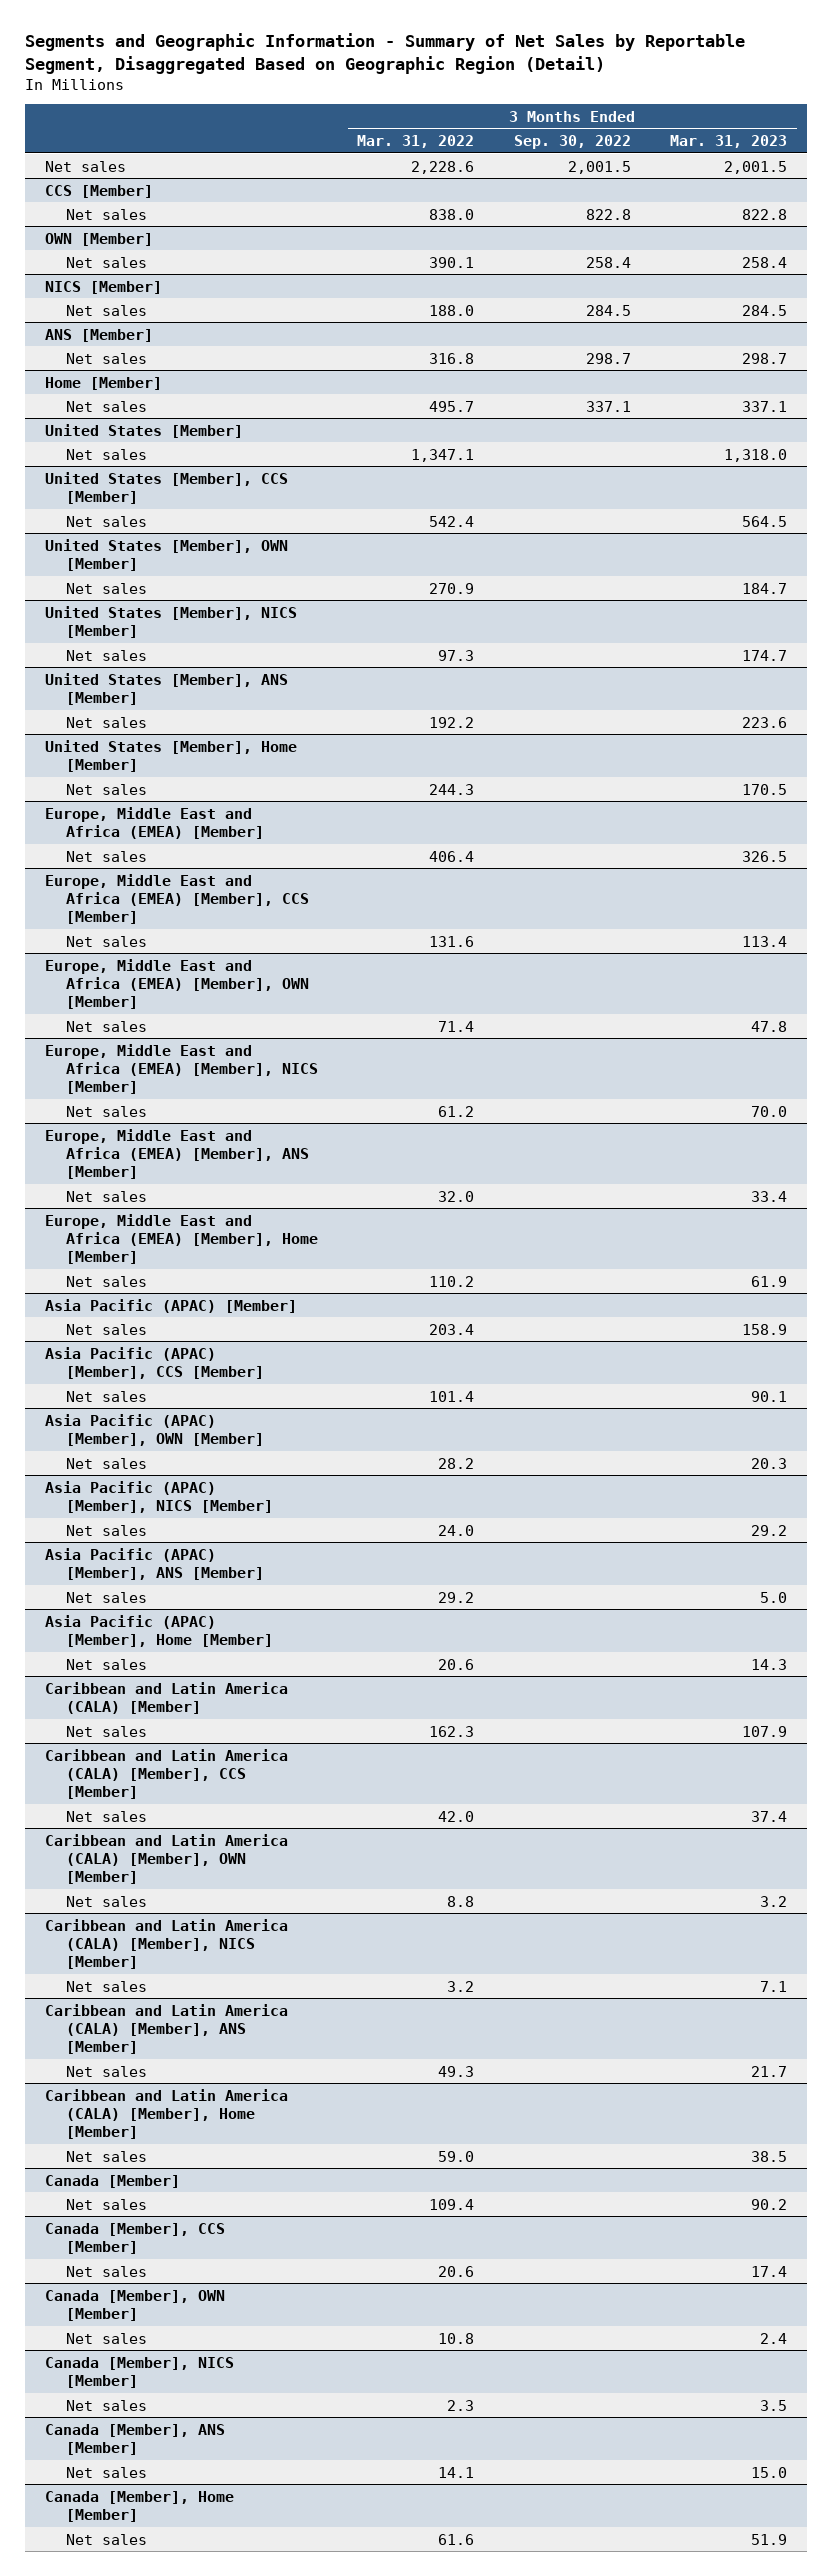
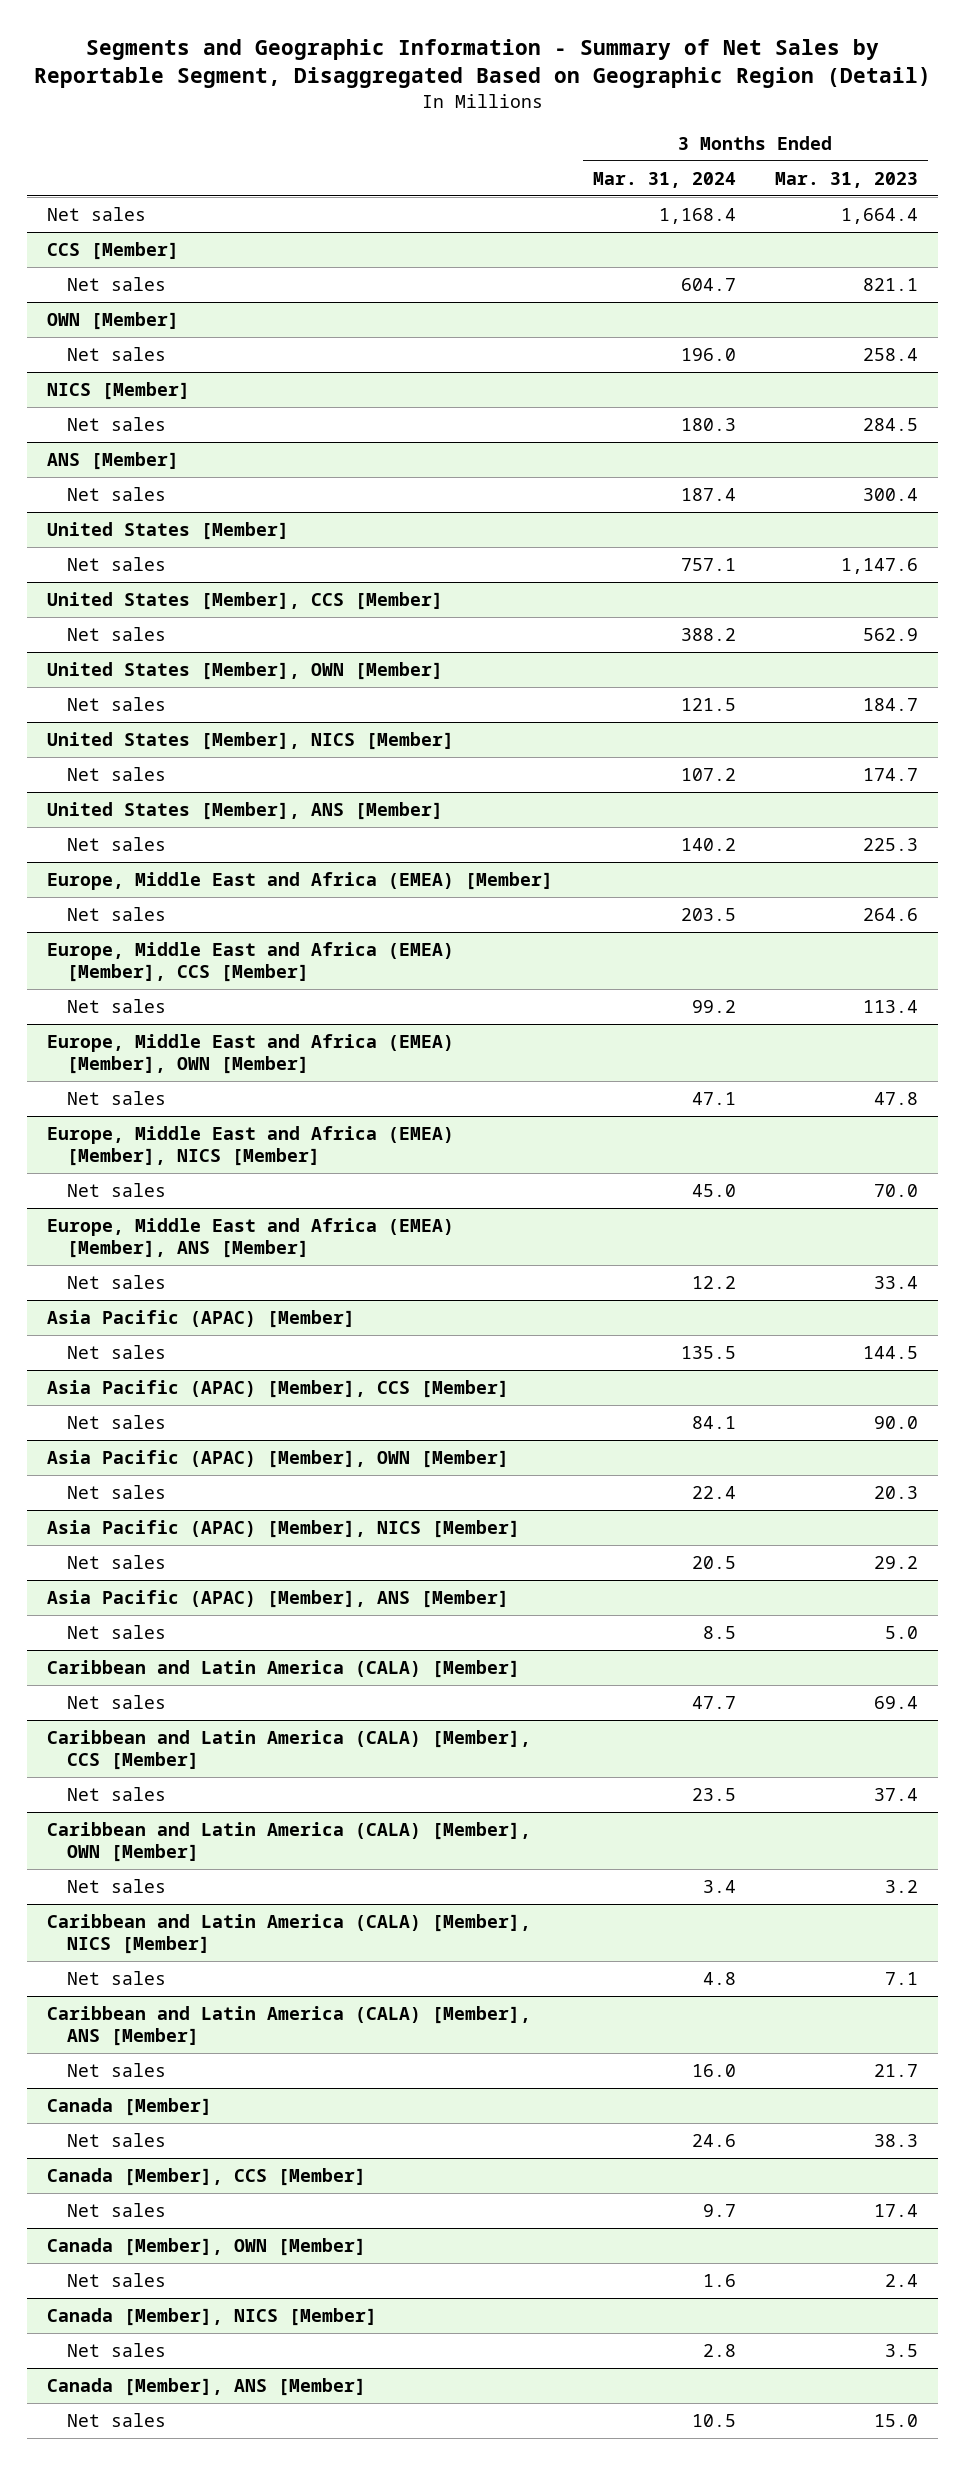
[357,135,475,149] Mar. 31, 2022 -> none
[513,135,631,150] Sep. 30, 2022 -> none
none -> [592,171,736,188] Mar. 31, 2024
[724,160,788,174] 2,001.5 -> [841,208,919,225] 1,664.4
[742,208,788,220] 822.8 -> [863,278,919,292] 821.1
[44,376,162,390] Home [Member] -> none
[66,400,148,412] Net sales -> none
[742,352,788,364] 298.7 -> [863,488,919,502] 300.4
[724,448,788,462] 1,318.0 -> [841,558,919,575] 1,147.6
[742,515,788,527] 564.5 -> [863,628,919,642] 562.9
[44,739,297,772] United States [Member], Home [Member] -> none
[66,783,148,795] Net sales -> none
[742,716,788,728] 223.6 -> [863,838,919,852] 225.3
[742,850,788,862] 326.5 -> [863,908,919,922] 264.6
[44,1213,319,1264] Europe, Middle East and Africa (EMEA) [Member], Home [Member] -> none
[66,1275,148,1287] Net sales -> none
[742,1323,788,1335] 158.9 -> [863,1346,919,1360] 144.5
[751,1390,788,1402] 90.1 -> [874,1416,919,1430] 90.0
[44,1614,274,1647] Asia Pacific (APAC) [Member], Home [Member] -> none
[66,1658,148,1670] Net sales -> none
[742,1725,788,1737] 107.9 -> [874,1696,919,1710] 69.4
[44,2088,288,2139] Caribbean and Latin America (CALA) [Member], Home [Member] -> none
[66,2150,148,2162] Net sales -> none
[751,2198,788,2210] 90.2 -> [874,2134,919,2148] 38.3
[44,2490,234,2522] Canada [Member], Home [Member] -> none
[66,2533,148,2545] Net sales -> none

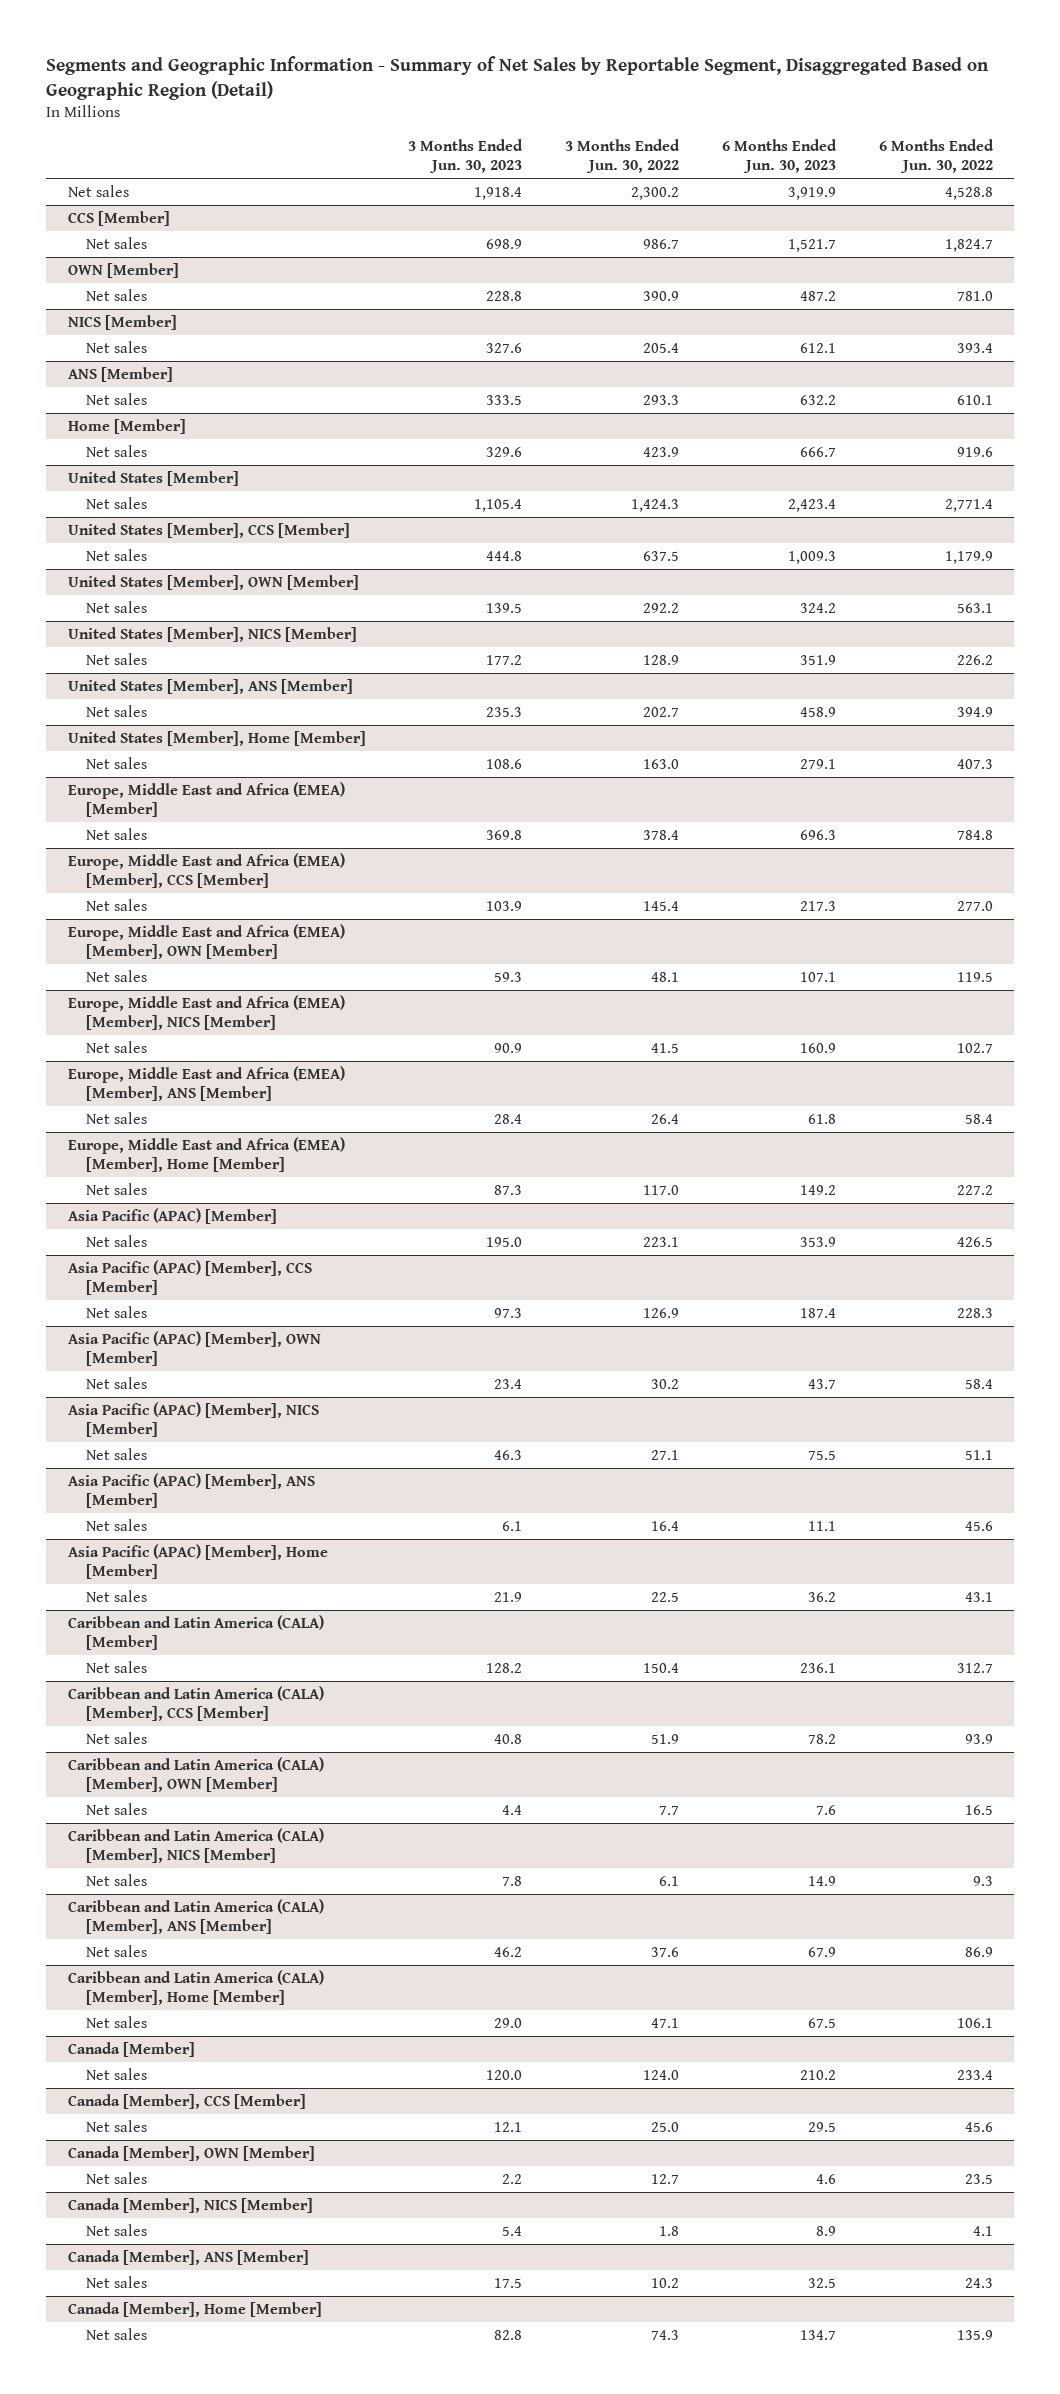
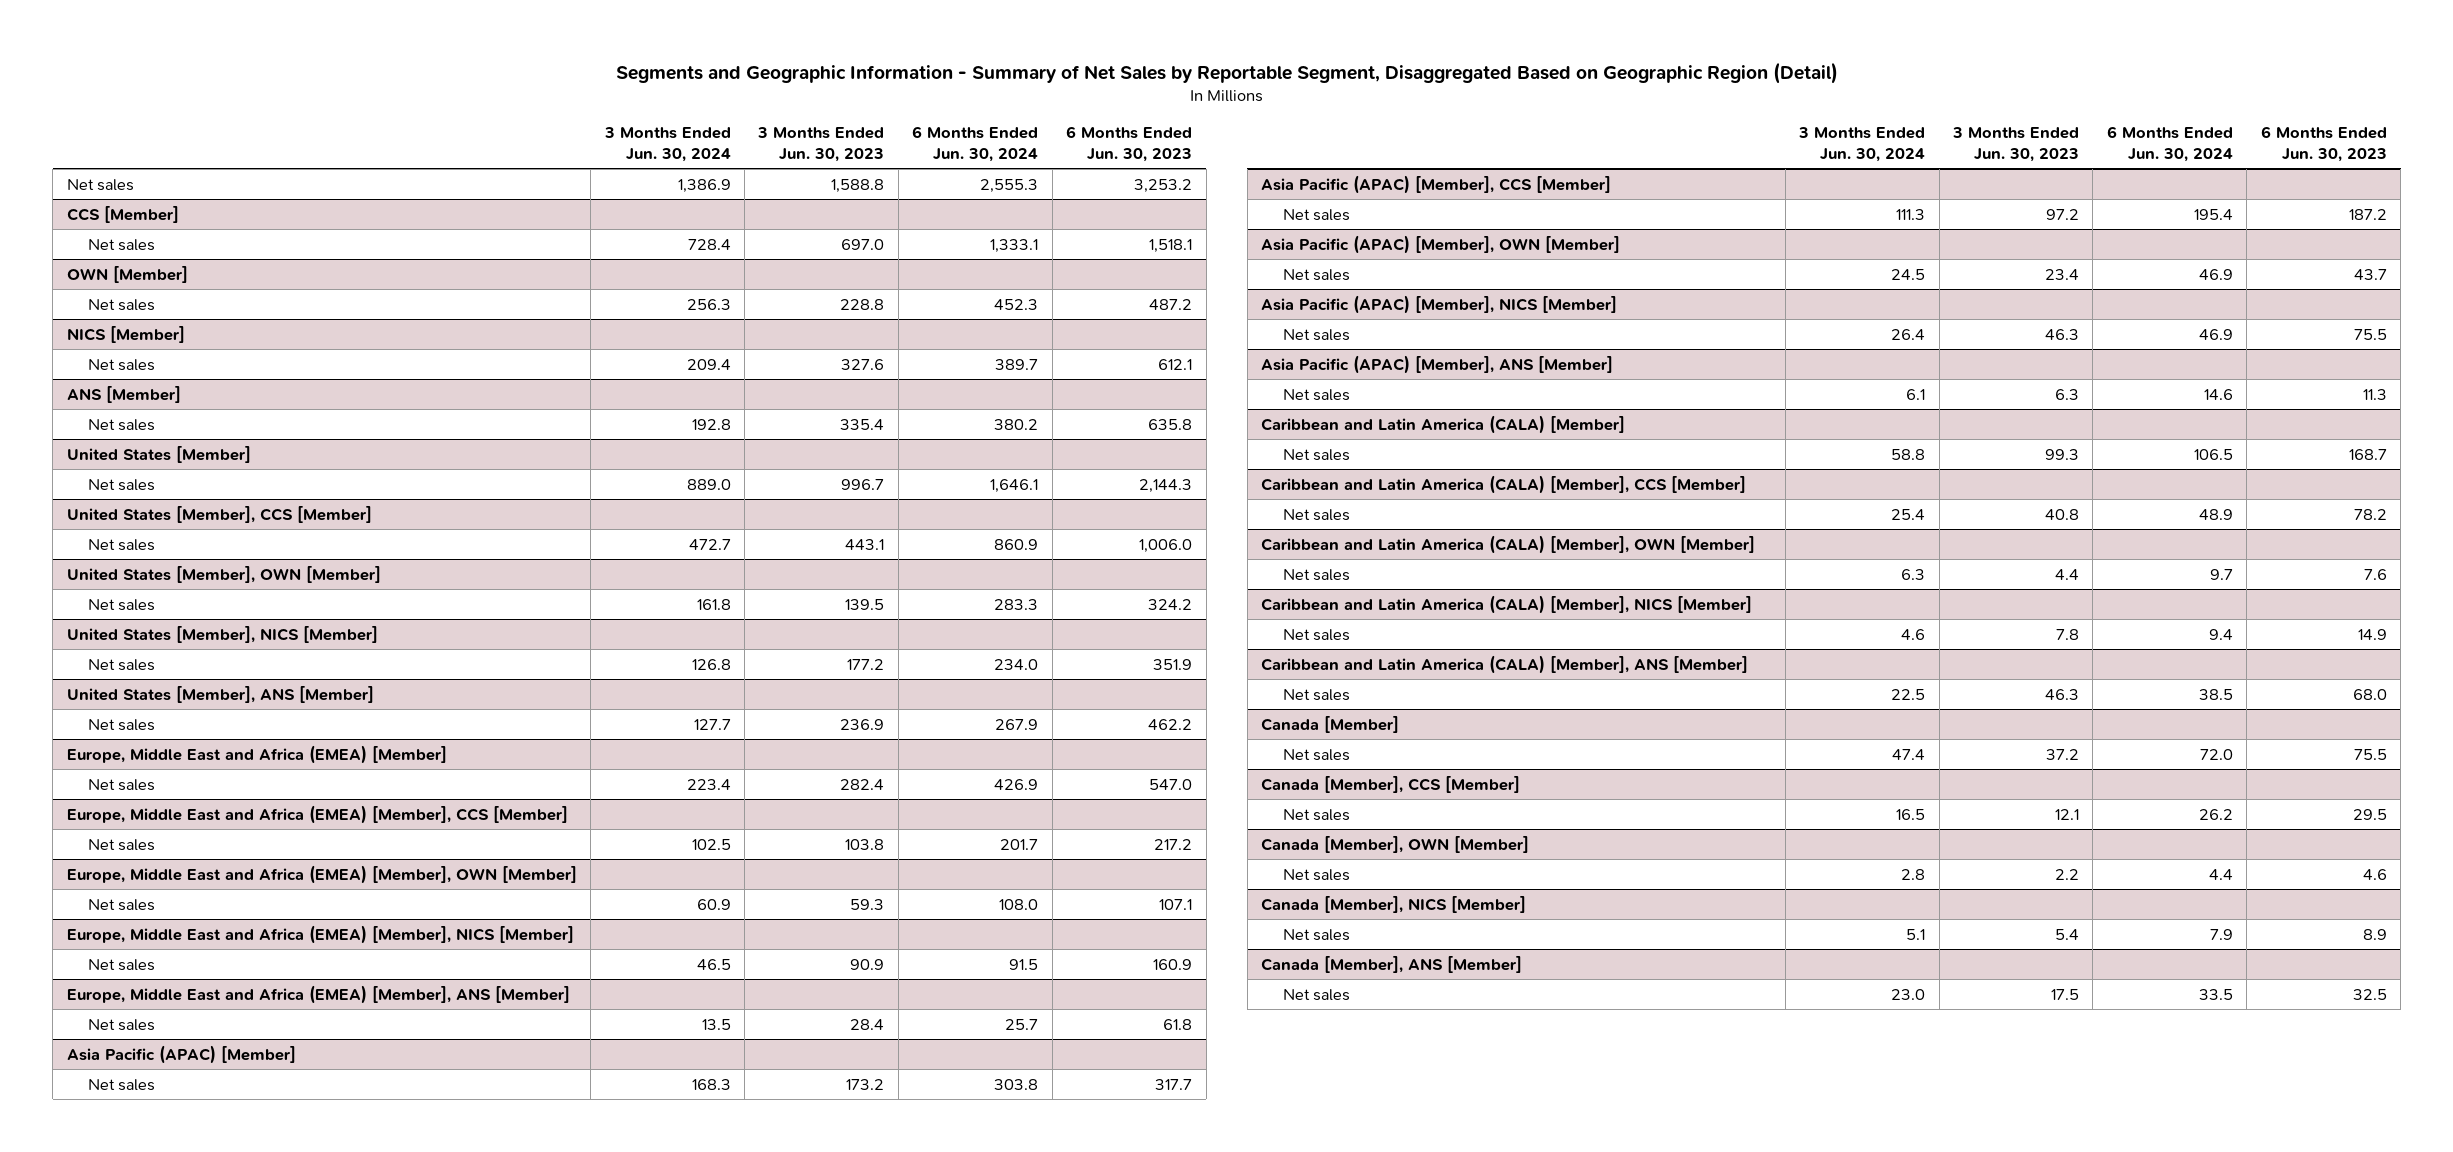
[565,139,681,174] 3 Months Ended Jun. 30, 2022 -> none
[878,139,994,174] 6 Months Ended Jun. 30, 2022 -> none
none -> [603,127,731,162] 3 Months Ended Jun. 30, 2024
none -> [912,126,1039,162] 6 Months Ended Jun. 30, 2024
[474,187,523,201] 1,918.4 -> [831,178,885,193] 1,588.8
[787,187,836,201] 3,919.9 -> [1134,178,1193,193] 3,253.2
[486,239,523,250] 698.9 -> [841,238,885,250] 697.0
[787,239,836,253] 1,521.7 -> [1149,238,1193,253] 1,518.1
[67,419,186,435] Home [Member] -> none
[86,445,148,458] Net sales -> none
[486,395,523,406] 333.5 -> [840,418,885,430] 335.4
[799,395,836,406] 632.2 -> [1148,418,1193,430] 635.8
[474,499,523,513] 1,105.4 -> [841,478,885,490] 996.7
[787,499,836,513] 2,423.4 -> [1139,478,1193,493] 2,144.3
[486,551,523,562] 444.8 -> [845,538,885,550] 443.1
[787,551,836,565] 1,009.3 -> [1139,538,1193,553] 1,006.0
[67,731,366,747] United States [Member], Home [Member] -> none
[86,757,148,770] Net sales -> none
[486,707,523,718] 235.3 -> [840,718,885,730] 236.9
[799,707,836,718] 458.9 -> [1148,718,1193,730] 462.2
[486,830,523,841] 369.8 -> [840,778,885,790] 282.4
[799,830,836,841] 696.3 -> [1149,778,1193,790] 547.0
[486,901,523,912] 103.9 -> [845,838,885,850] 103.8
[799,901,836,912] 217.3 -> [1154,838,1193,850] 217.2
[67,1137,345,1173] Europe, Middle East and Africa (EMEA) [Member], Home [Member] -> none
[86,1183,148,1196] Net sales -> none
[486,1237,523,1248] 195.0 -> [846,1078,885,1090] 173.2
[799,1237,836,1248] 353.9 -> [1155,1078,1193,1090] 317.7
[494,1308,523,1319] 97.3 -> [2046,208,2080,220] 97.2
[799,1308,836,1319] 187.4 -> [2348,208,2387,220] 187.2
[67,1544,328,1580] Asia Pacific (APAC) [Member], Home [Member] -> none
[86,1590,148,1603] Net sales -> none
[502,1521,523,1532] 6.1 -> [2055,388,2080,400] 6.3
[807,1521,836,1532] 11.1 -> [2362,388,2387,400] 11.3
[486,1663,523,1674] 128.2 -> [2045,448,2080,460] 99.3
[799,1663,836,1674] 236.1 -> [2348,448,2387,460] 168.7
[67,1970,324,2006] Caribbean and Latin America (CALA) [Member], Home [Member] -> none
[86,2016,148,2029] Net sales -> none
[494,1947,523,1958] 46.2 -> [2045,688,2080,700] 46.3
[807,1947,836,1958] 67.9 -> [2352,688,2387,700] 68.0
[486,2070,523,2081] 120.0 -> [2046,748,2080,760] 37.2
[799,2070,836,2081] 210.2 -> [2353,748,2387,760] 75.5
[67,2302,322,2318] Canada [Member], Home [Member] -> none
[86,2328,148,2341] Net sales -> none

